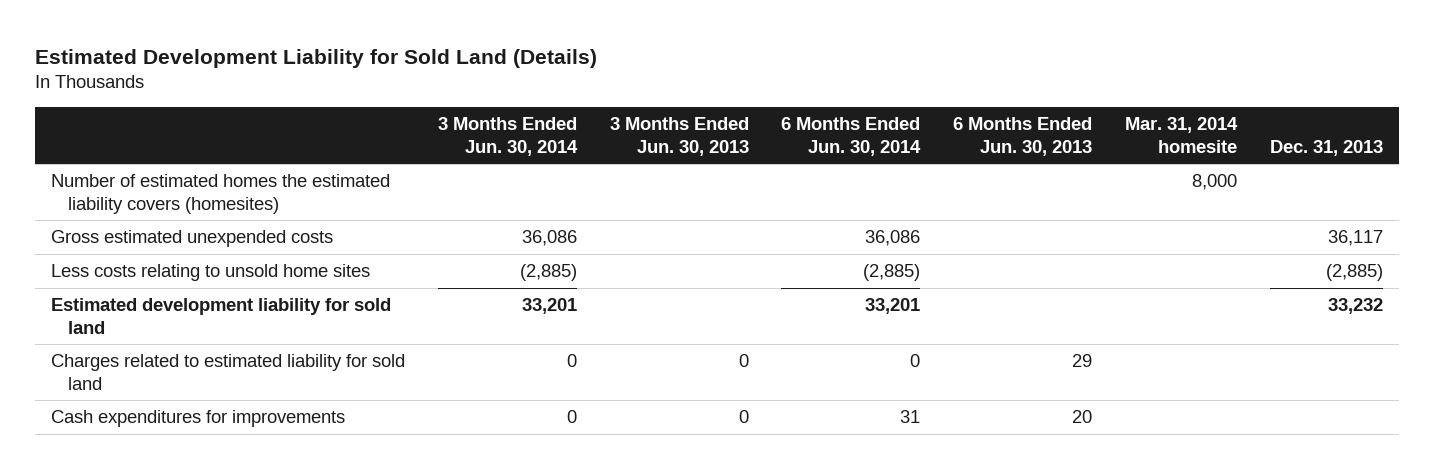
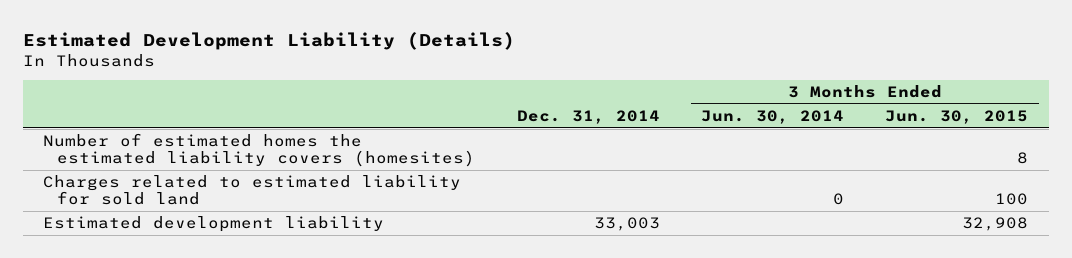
[34,48,597,68] Estimated Development Liability for Sold Land (Details) -> [22,31,515,50] Estimated Development Liability (Details)
[609,117,749,156] 3 Months Ended Jun. 30, 2013 -> none
[781,117,922,156] 6 Months Ended Jun. 30, 2014 -> none
[953,117,1093,156] 6 Months Ended Jun. 30, 2013 -> none
[1124,117,1238,153] Mar. 31, 2014 homesite -> none
[1269,139,1383,156] Dec. 31, 2013 -> none
none -> [516,109,660,124] Dec. 31, 2014
none -> [885,109,1029,124] Jun. 30, 2015
[51,230,334,248] Gross estimated unexpended costs -> none
[51,264,371,282] Less costs relating to unsold home sites -> none
[51,298,392,334] Estimated development liability for sold land -> none
[51,410,346,428] Cash expenditures for improvements -> none
none -> [43,216,385,233] Estimated development liability

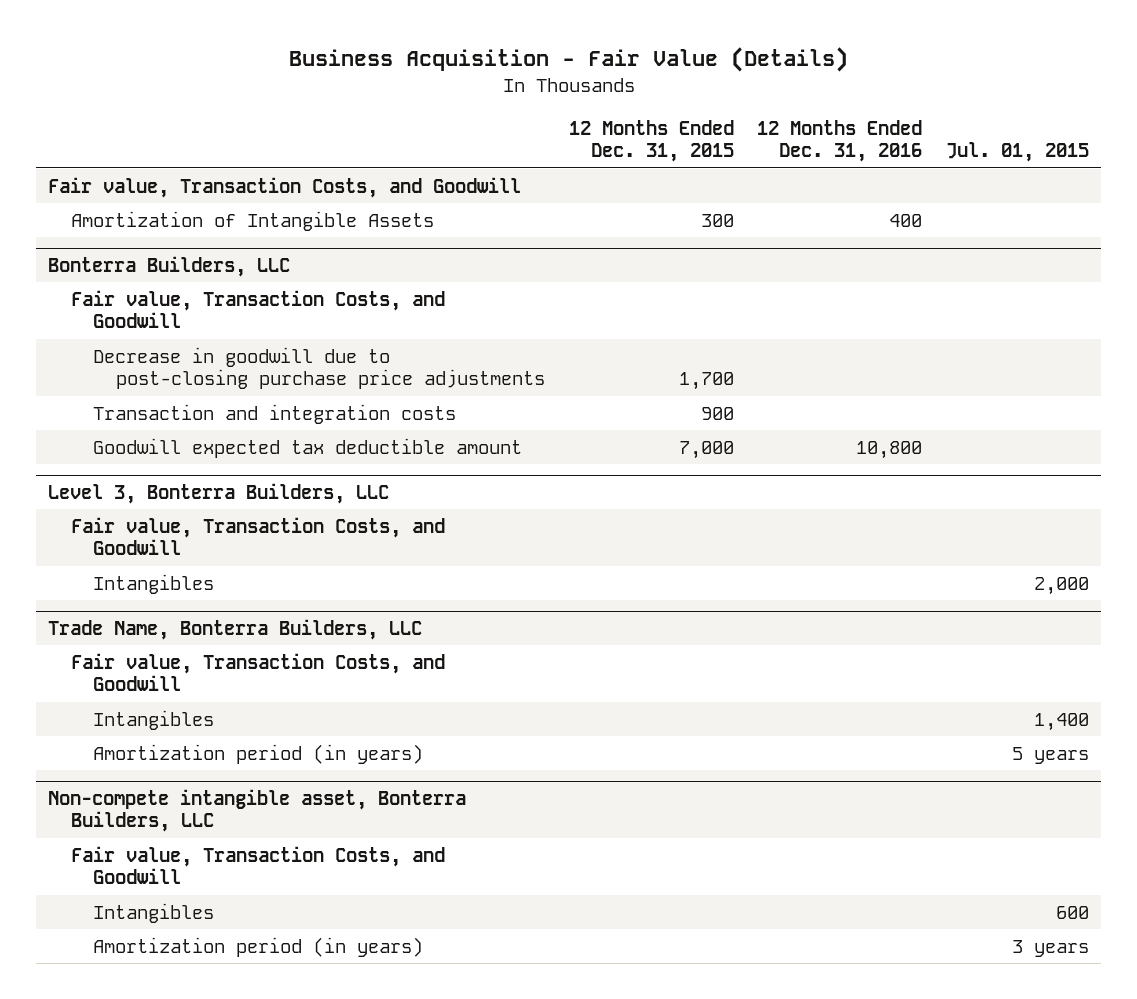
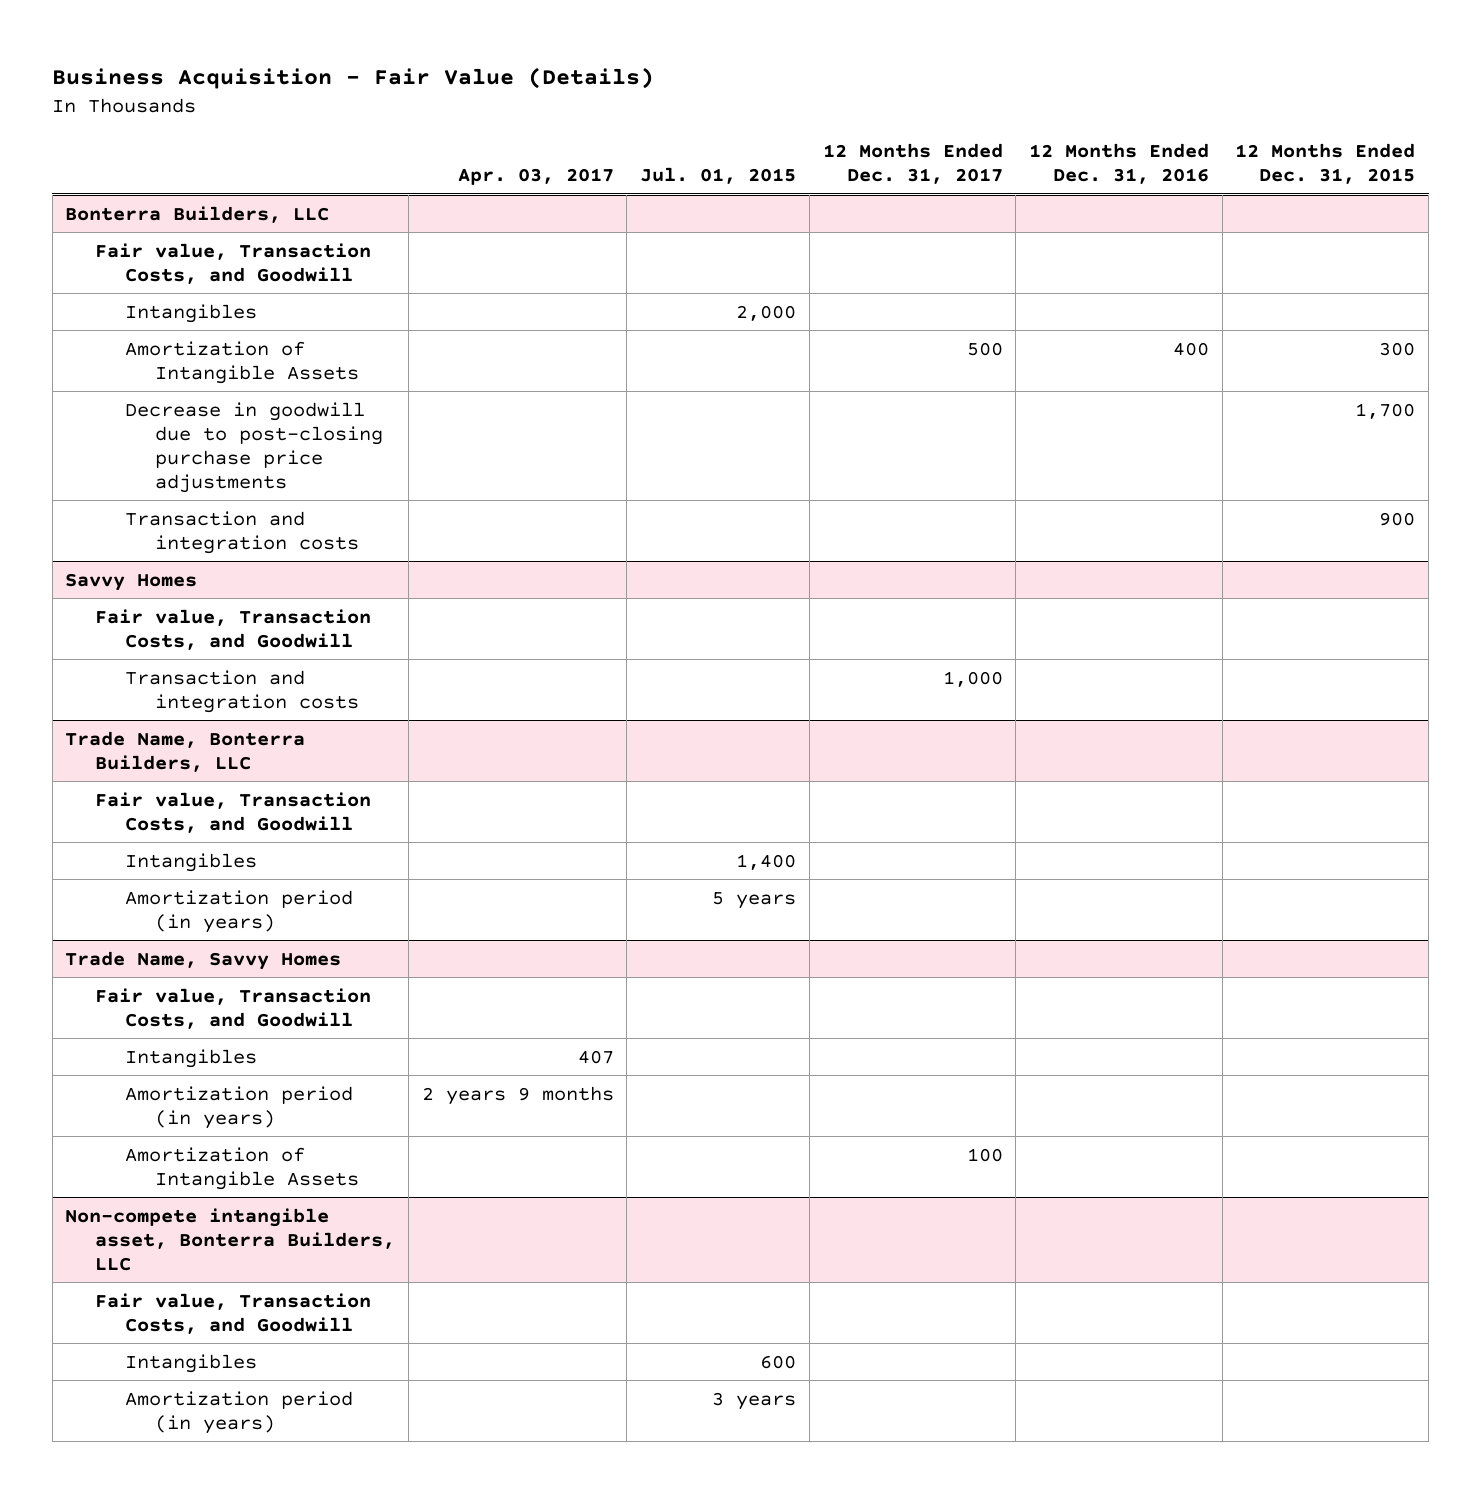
none -> [457,168,614,186] Apr. 03, 2017
none -> [822,143,1003,185] 12 Months Ended Dec. 31, 2017
[48,176,522,198] Fair value, Transaction Costs, and Goodwill -> none
[70,210,434,231] Amortization of Intangible Assets -> none
none -> [125,303,258,323] Intangibles
none -> [125,340,360,384] Amortization of Intangible Assets
[93,437,523,458] Goodwill expected tax deductible amount -> none
[48,483,390,505] Level 3, Bonterra Builders, LLC -> none
[70,516,445,556] Fair value, Transaction Costs, and Goodwill -> none
[93,573,215,594] Intangibles -> none
none -> [65,572,198,591] Savvy Homes
none -> [95,608,372,650] Fair value, Transaction Costs, and Goodwill
none -> [125,669,360,713] Transaction and integration costs
none -> [65,950,342,970] Trade Name, Savvy Homes
none -> [95,987,372,1029] Fair value, Transaction Costs, and Goodwill
none -> [125,1048,258,1068] Intangibles
none -> [125,1085,354,1129] Amortization period (in years)
none -> [125,1146,360,1190] Amortization of Intangible Assets

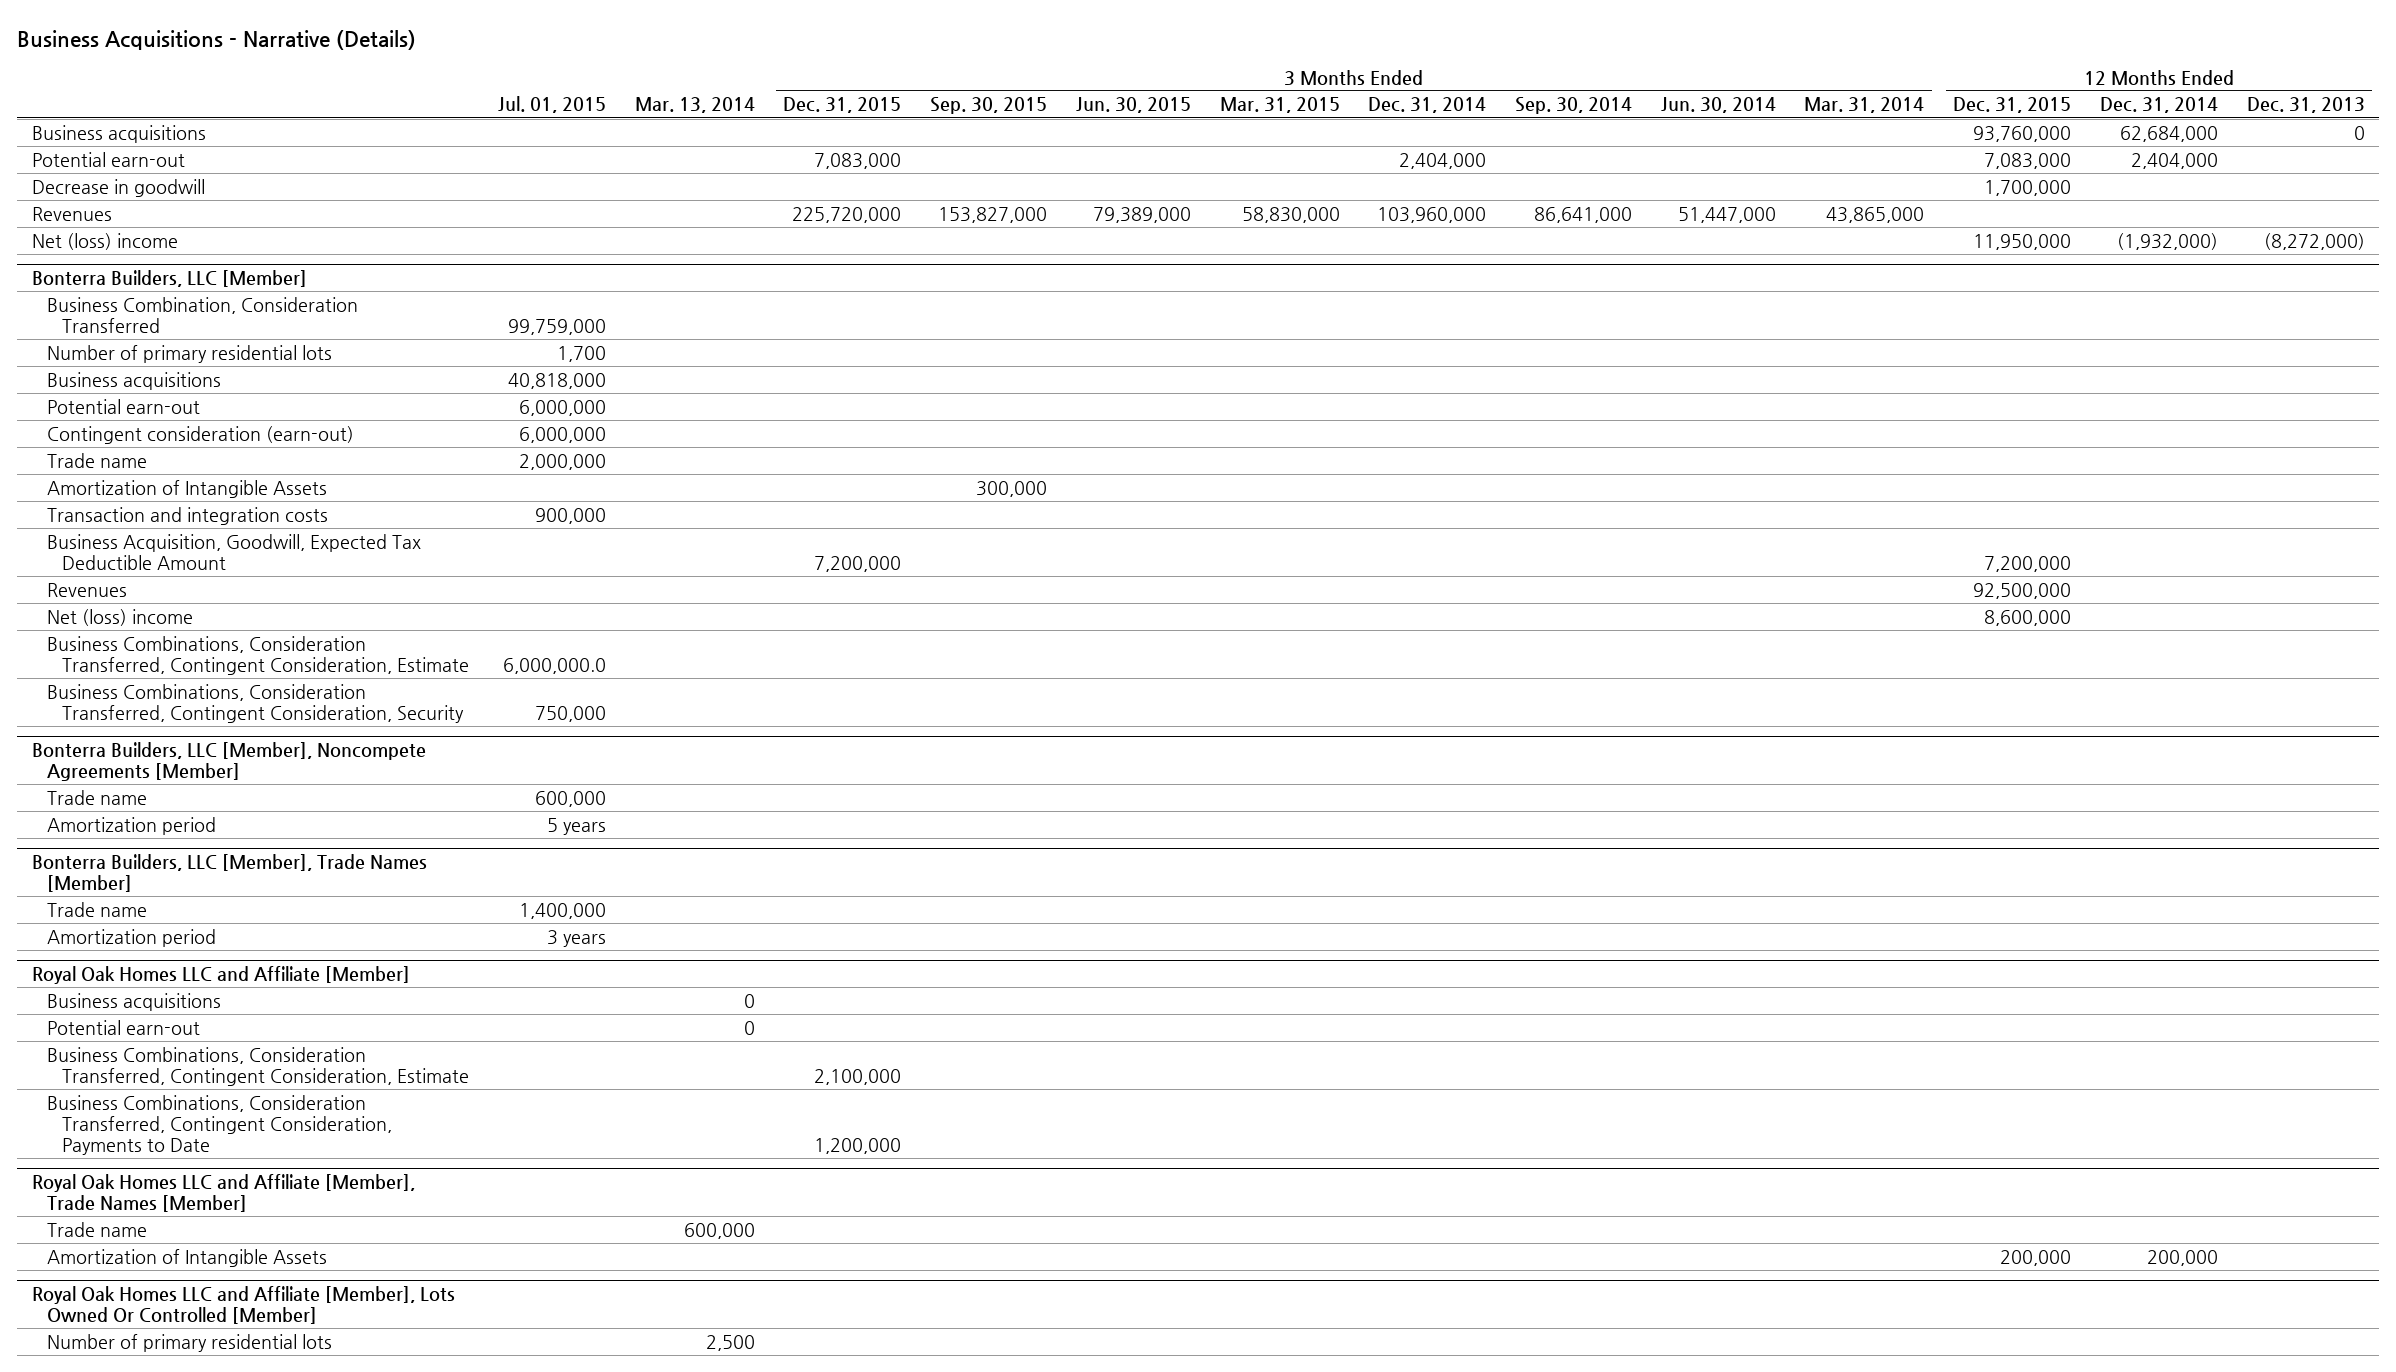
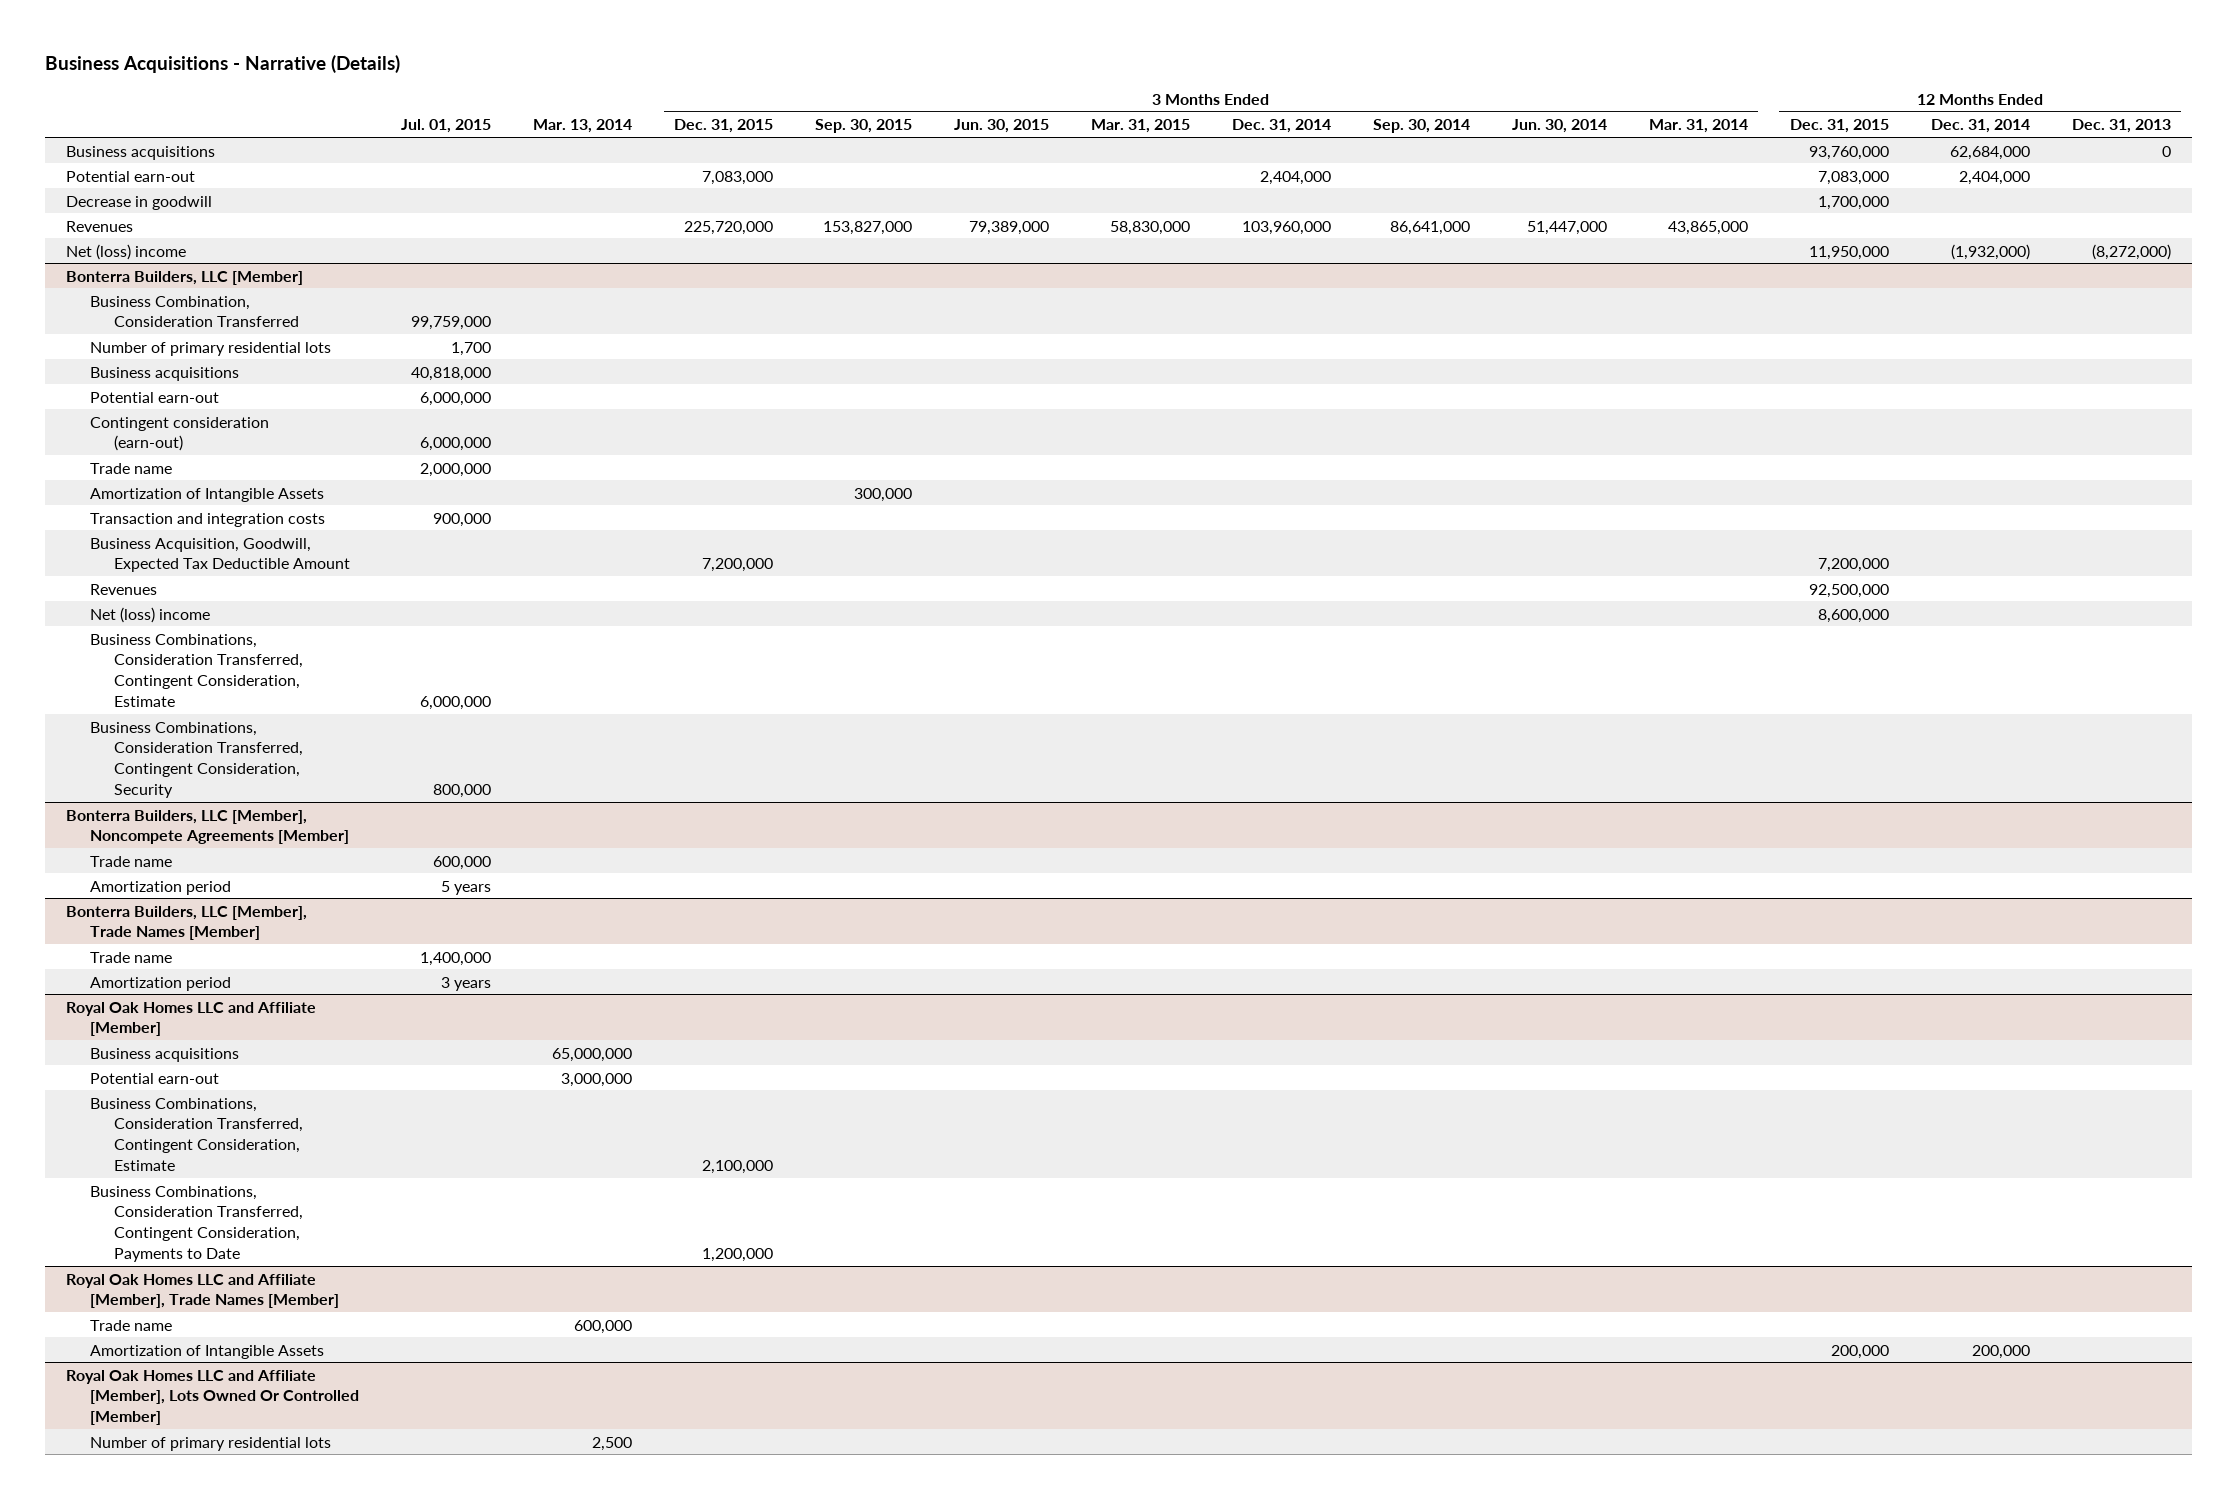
[503,657,607,674] 6,000,000.0 -> [420,696,492,711] 6,000,000
[535,705,607,722] 750,000 -> [433,784,492,799] 800,000
[743,993,755,1008] 0 -> [552,1047,633,1062] 65,000,000
[743,1020,755,1035] 0 -> [561,1072,633,1087] 3,000,000

